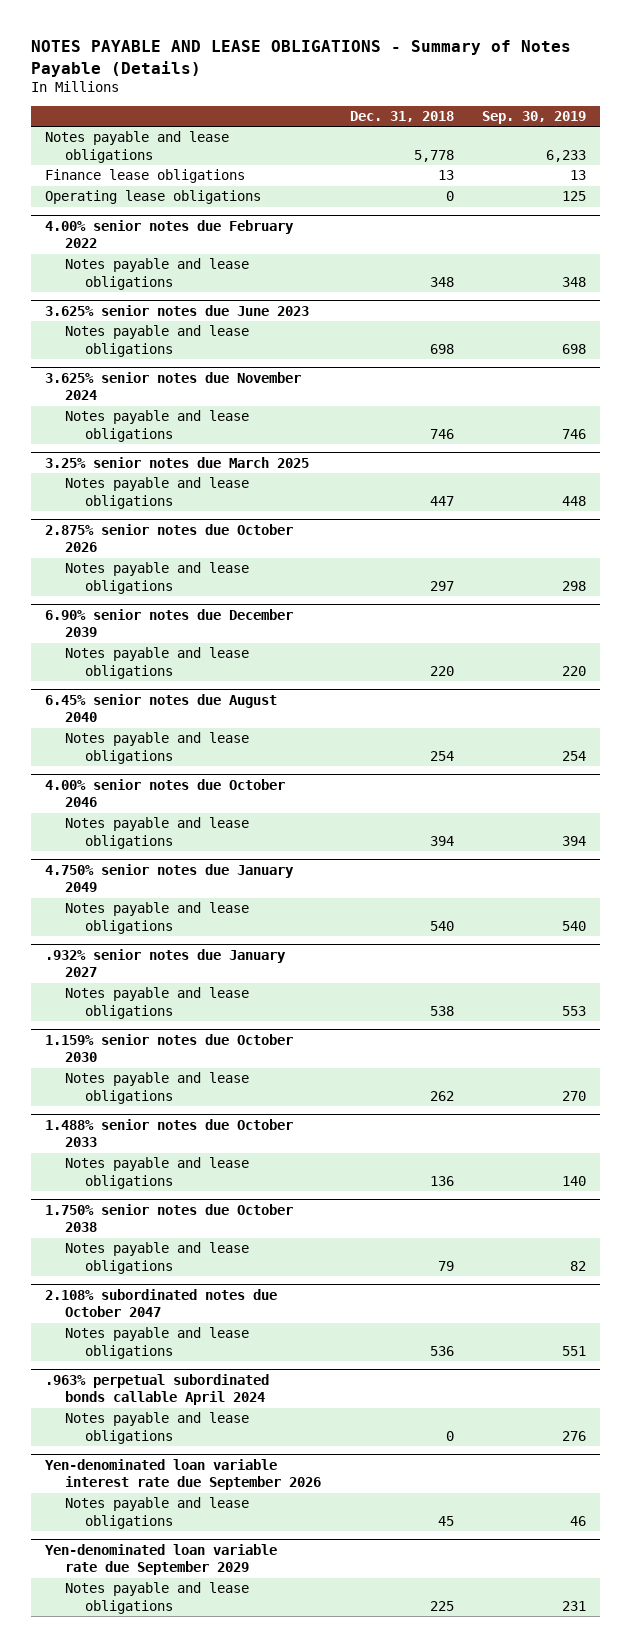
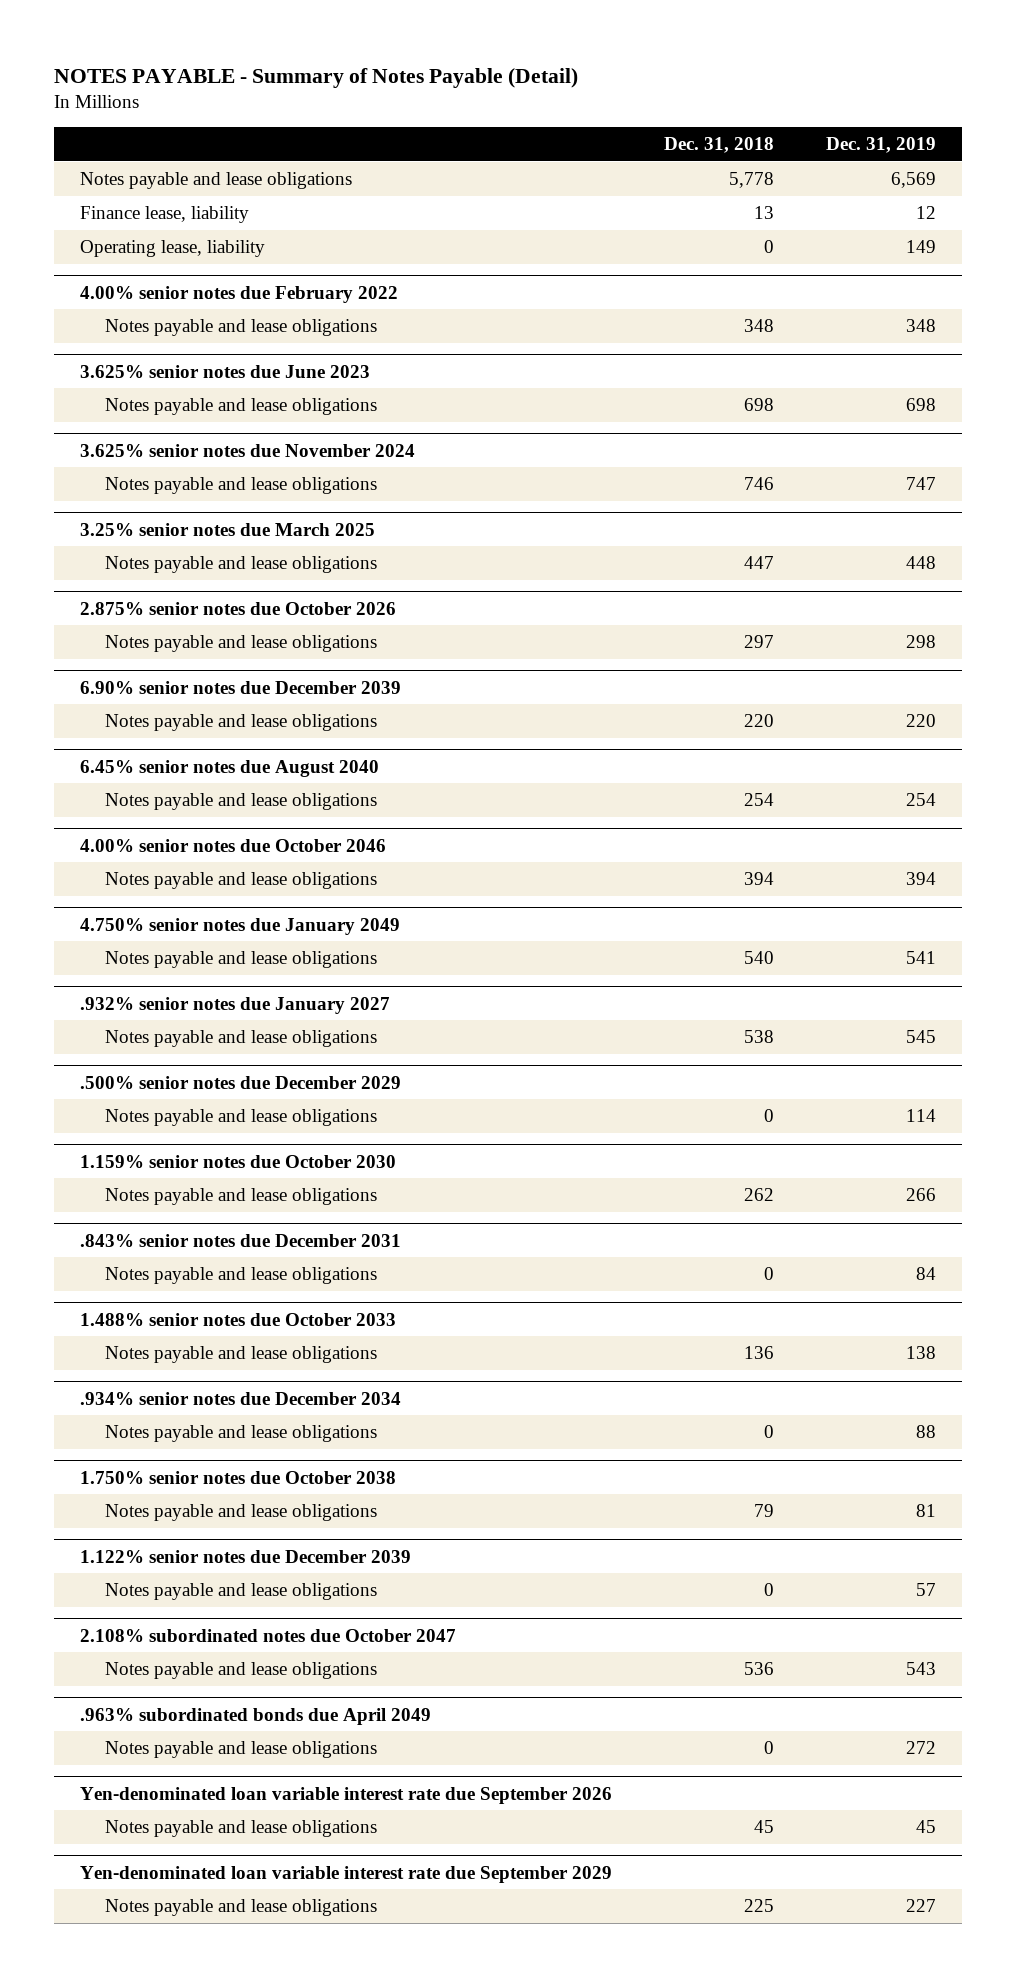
[31,40,572,77] NOTES PAYABLE AND LEASE OBLIGATIONS - Summary of Notes Payable (Details) -> [53,67,578,88] NOTES PAYABLE - Summary of Notes Payable (Detail)
[481,110,586,124] Sep. 30, 2019 -> none
none -> [826,137,937,154] Dec. 31, 2019
[45,169,246,184] Finance lease obligations -> [79,205,249,223] Finance lease, liability
[45,190,262,205] Operating lease obligations -> [79,239,265,257] Operating lease, liability
none -> [79,1075,401,1089] .500% senior notes due December 2029
none -> [104,1108,377,1126] Notes payable and lease obligations
none -> [79,1233,401,1247] .843% senior notes due December 2031
none -> [104,1266,377,1284] Notes payable and lease obligations
none -> [79,1391,401,1405] .934% senior notes due December 2034
none -> [104,1424,377,1442] Notes payable and lease obligations
none -> [79,1549,411,1563] 1.122% senior notes due December 2039
none -> [104,1582,377,1600] Notes payable and lease obligations
[45,1373,270,1406] .963% perpetual subordinated bonds callable April 2024 -> none
none -> [79,1707,431,1725] .963% subordinated bonds due April 2049
[45,1543,278,1576] Yen-denominated loan variable rate due September 2029 -> [79,1865,612,1883] Yen-denominated loan variable interest rate due September 2029

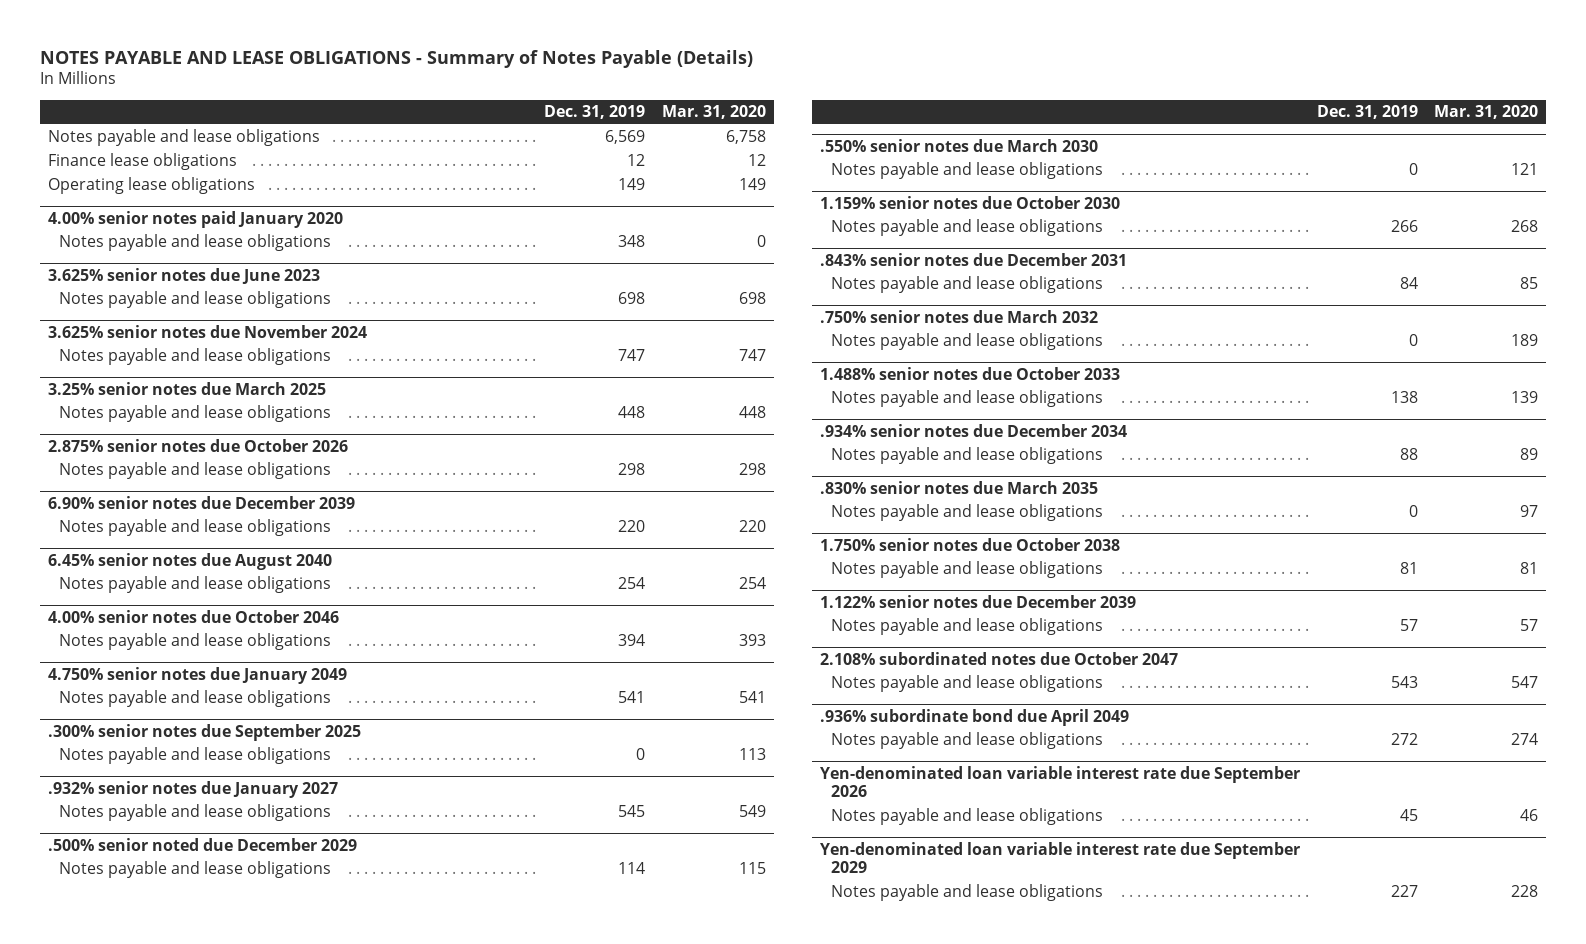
[53,67,578,88] NOTES PAYABLE - Summary of Notes Payable (Detail) -> [39,49,753,68] NOTES PAYABLE AND LEASE OBLIGATIONS - Summary of Notes Payable (Details)
[663,137,774,154] Dec. 31, 2018 -> none
none -> [661,105,766,120] Mar. 31, 2020
[79,205,249,223] Finance lease, liability -> [48,153,238,171] Finance lease obligations
[79,239,265,257] Operating lease, liability -> [48,177,256,195] Operating lease obligations
[79,285,398,303] 4.00% senior notes due February 2022 -> [48,210,344,228] 4.00% senior notes paid January 2020
none -> [48,723,362,741] .300% senior notes due September 2025
none -> [59,747,332,765] Notes payable and lease obligations
[79,1075,401,1089] .500% senior notes due December 2029 -> [48,837,358,851] .500% senior noted due December 2029
none -> [820,138,1099,152] .550% senior notes due March 2030
none -> [831,162,1104,180] Notes payable and lease obligations
none -> [820,309,1099,323] .750% senior notes due March 2032
none -> [831,333,1104,351] Notes payable and lease obligations
none -> [820,480,1099,494] .830% senior notes due March 2035
none -> [831,504,1104,522] Notes payable and lease obligations
[79,1707,431,1725] .963% subordinated bonds due April 2049 -> [820,708,1130,726] .936% subordinate bond due April 2049

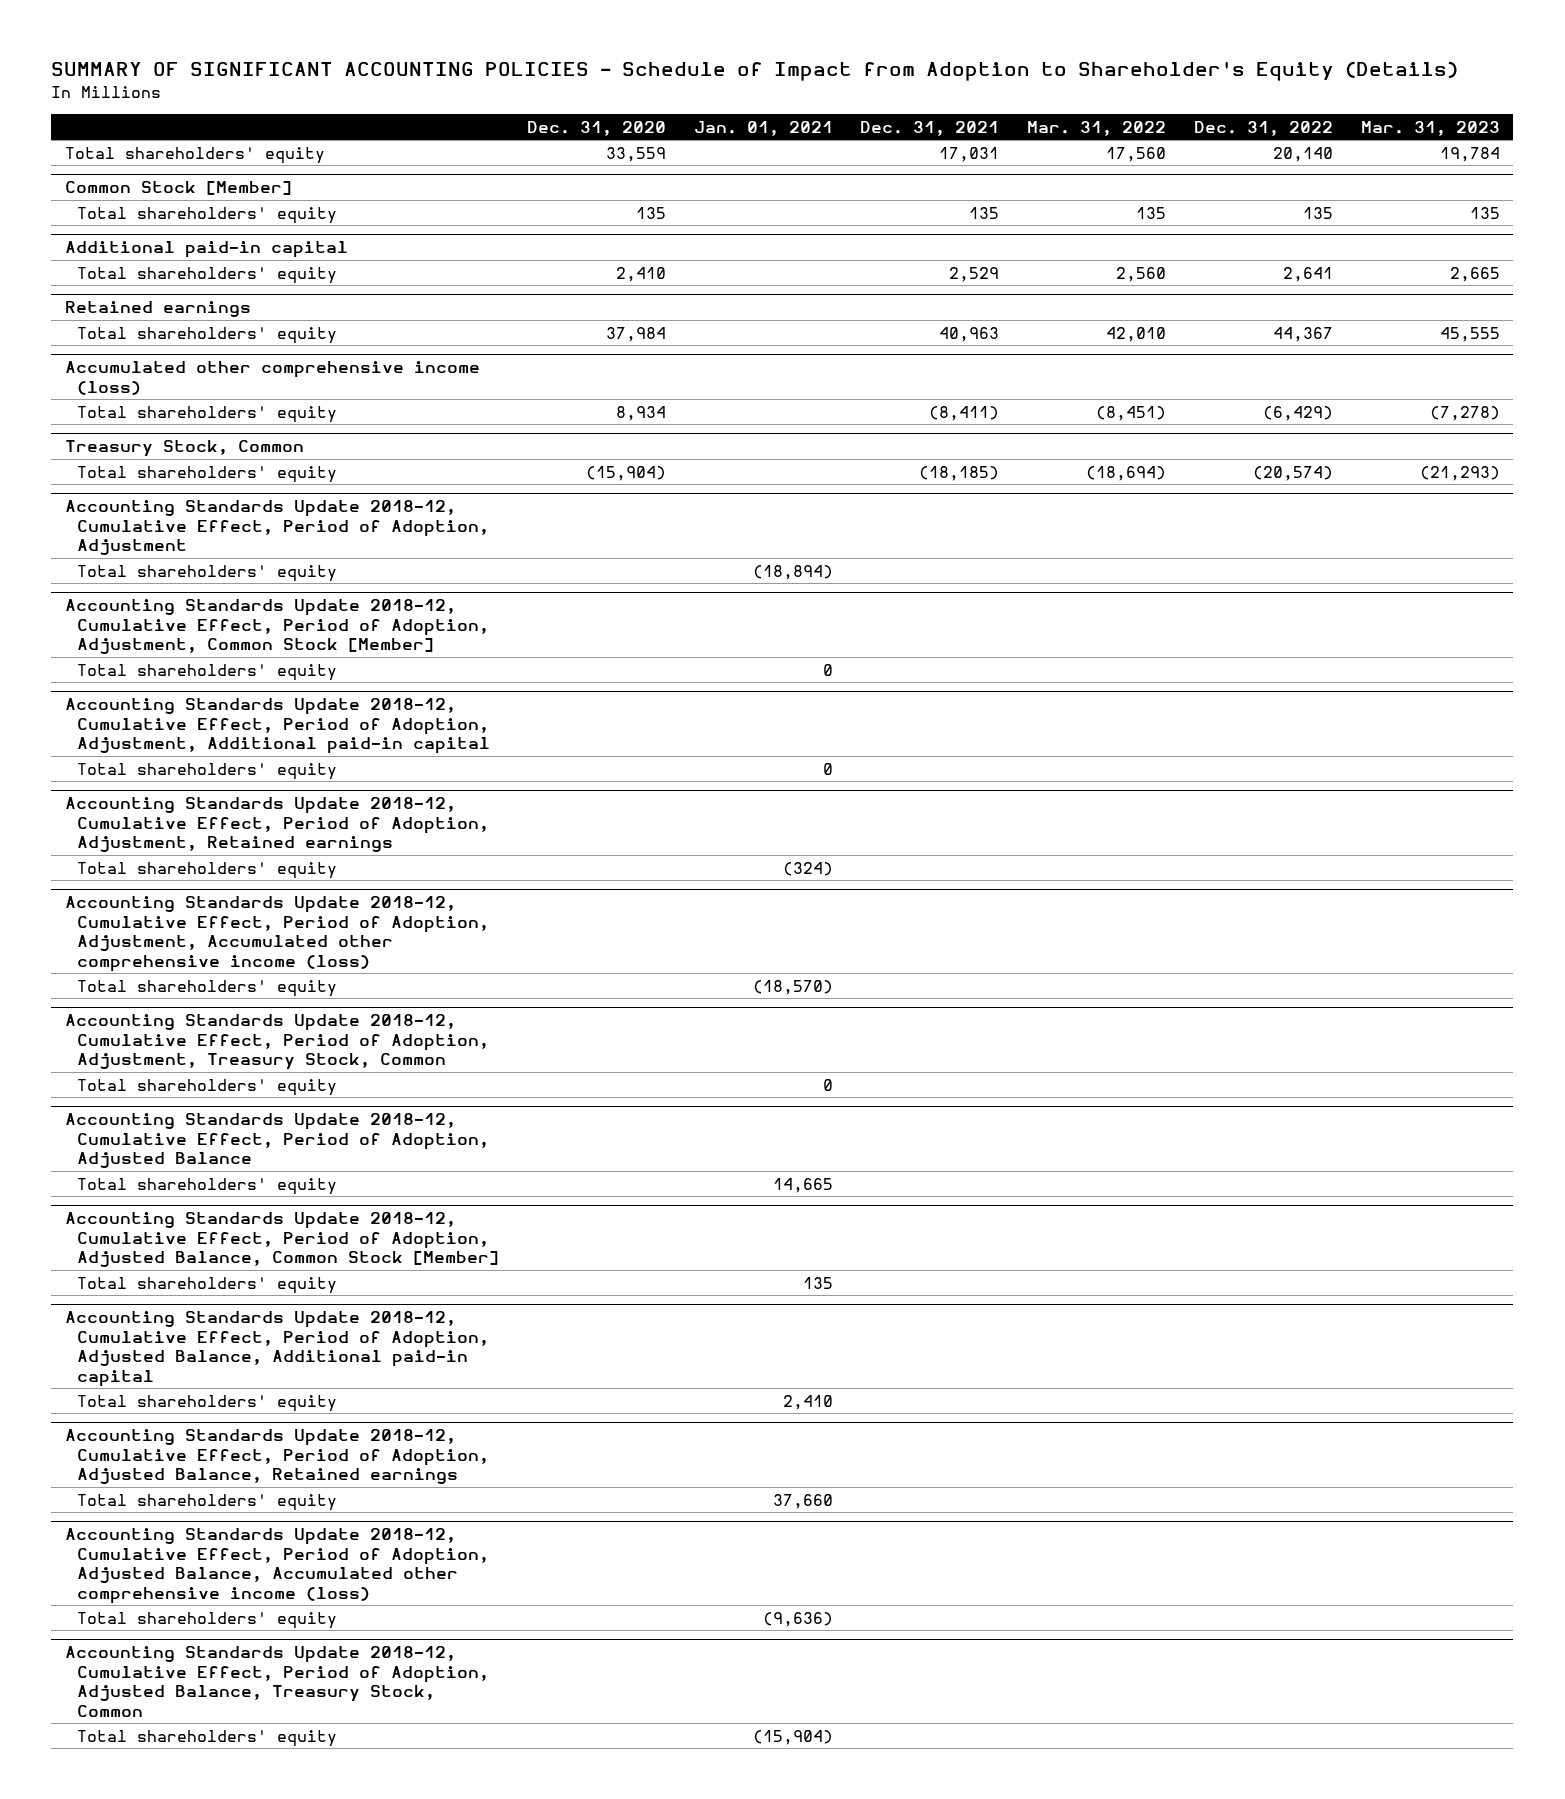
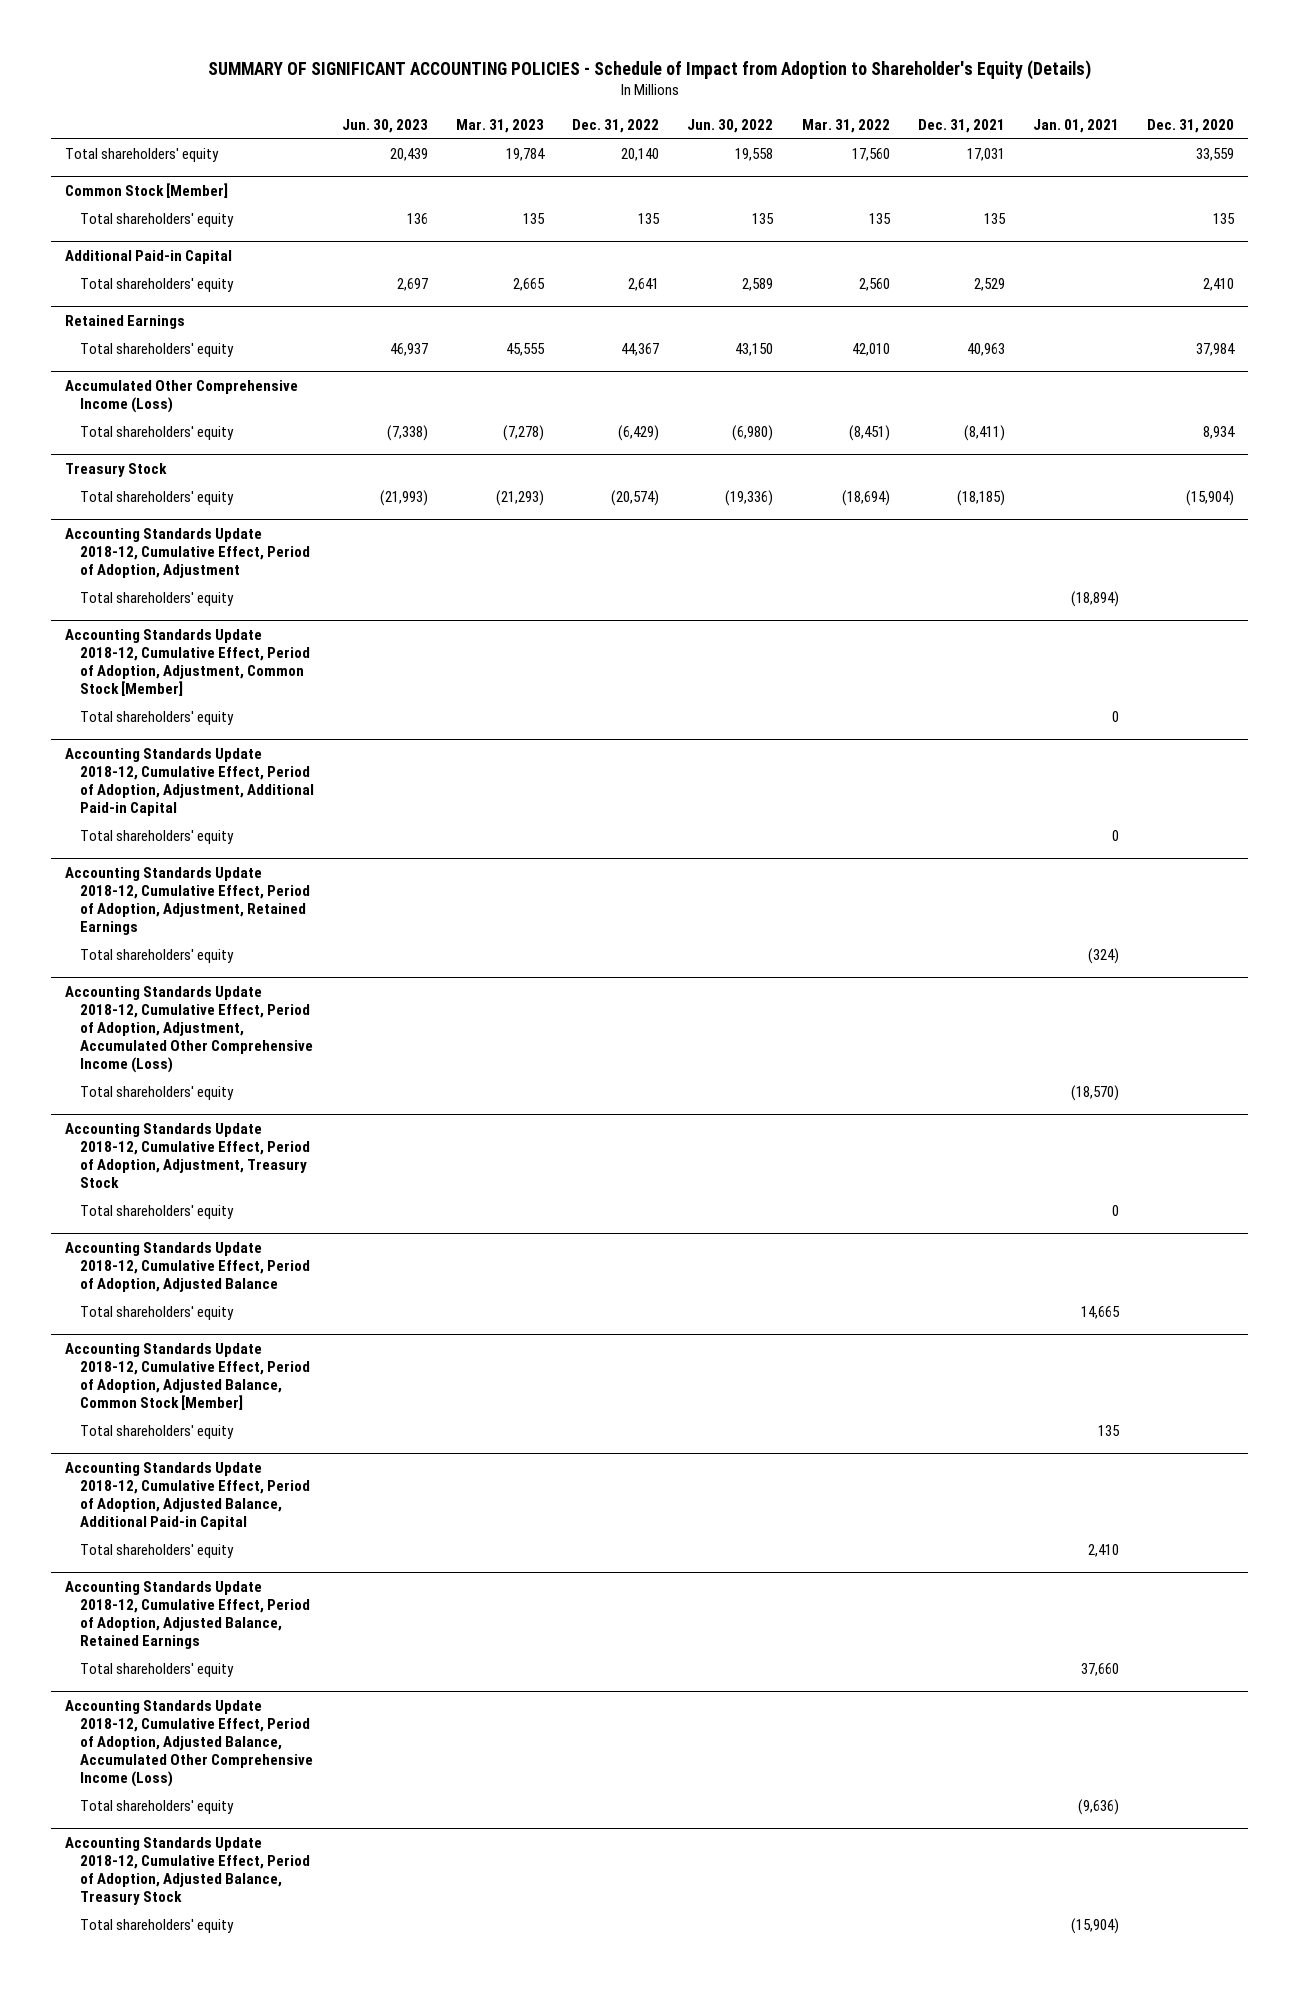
none -> [341,118,428,133] Jun. 30, 2023
none -> [687,118,774,133] Jun. 30, 2022
[65,241,349,259] Additional paid-in capital -> [65,250,233,265] Additional Paid-in Capital
[65,301,252,318] Retained earnings -> [65,315,186,330] Retained Earnings
[65,361,481,395] Accumulated other comprehensive income (loss) -> [65,380,299,414] Accumulated Other Comprehensive Income (Loss)
[65,440,305,458] Treasury Stock, Common -> [65,463,168,478] Treasury Stock
[65,698,491,755] Accounting Standards Update 2018-12, Cumulative Effect, Period of Adoption, Adjustment, Additional paid-in capital -> [65,748,314,817] Accounting Standards Update 2018-12, Cumulative Effect, Period of Adoption, Adjustment, Additional Paid-in Capital
[65,797,490,853] Accounting Standards Update 2018-12, Cumulative Effect, Period of Adoption, Adjustment, Retained earnings -> [65,867,310,936] Accounting Standards Update 2018-12, Cumulative Effect, Period of Adoption, Adjustment, Retained Earnings
[65,896,490,972] Accounting Standards Update 2018-12, Cumulative Effect, Period of Adoption, Adjustment, Accumulated other comprehensive income (loss) -> [65,986,313,1073] Accounting Standards Update 2018-12, Cumulative Effect, Period of Adoption, Adjustment, Accumulated Other Comprehensive Income (Loss)
[65,1014,490,1071] Accounting Standards Update 2018-12, Cumulative Effect, Period of Adoption, Adjustment, Treasury Stock, Common -> [65,1123,310,1189] Accounting Standards Update 2018-12, Cumulative Effect, Period of Adoption, Adjustment, Treasury Stock
[65,1311,490,1387] Accounting Standards Update 2018-12, Cumulative Effect, Period of Adoption, Adjusted Balance, Additional paid-in capital -> [65,1462,310,1531] Accounting Standards Update 2018-12, Cumulative Effect, Period of Adoption, Adjusted Balance, Additional Paid-in Capital
[65,1429,490,1485] Accounting Standards Update 2018-12, Cumulative Effect, Period of Adoption, Adjusted Balance, Retained earnings -> [65,1581,310,1650] Accounting Standards Update 2018-12, Cumulative Effect, Period of Adoption, Adjusted Balance, Retained Earnings
[65,1528,490,1604] Accounting Standards Update 2018-12, Cumulative Effect, Period of Adoption, Adjusted Balance, Accumulated other comprehensive income (loss) -> [65,1700,313,1787] Accounting Standards Update 2018-12, Cumulative Effect, Period of Adoption, Adjusted Balance, Accumulated Other Comprehensive Income (Loss)
[65,1646,490,1717] Accounting Standards Update 2018-12, Cumulative Effect, Period of Adoption, Adjusted Balance, Treasury Stock, Common -> [65,1837,310,1906] Accounting Standards Update 2018-12, Cumulative Effect, Period of Adoption, Adjusted Balance, Treasury Stock

